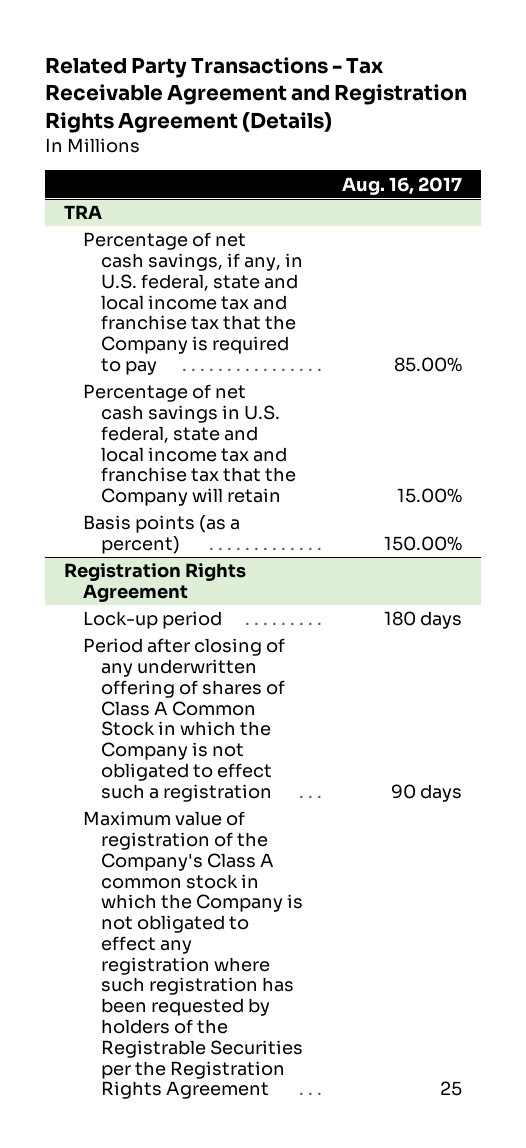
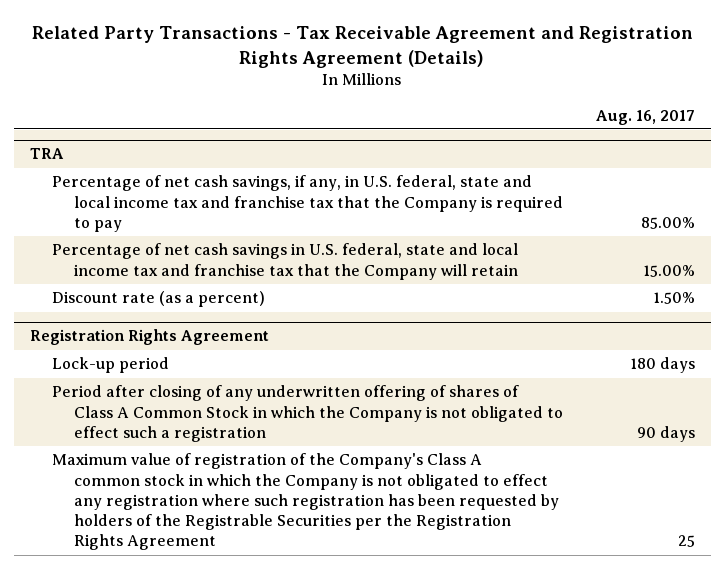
[82,515,240,555] Basis points (as a percent) -> [52,291,266,308] Discount rate (as a percent)
[383,536,462,552] 150.00% -> [652,292,695,305] 1.50%

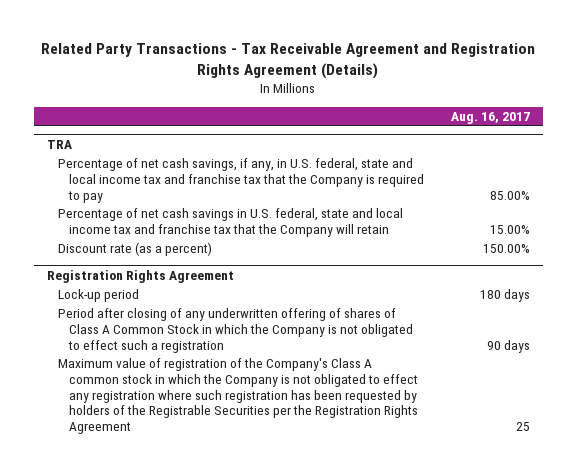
[652,292,695,305] 1.50% -> [482,244,530,254] 150.00%

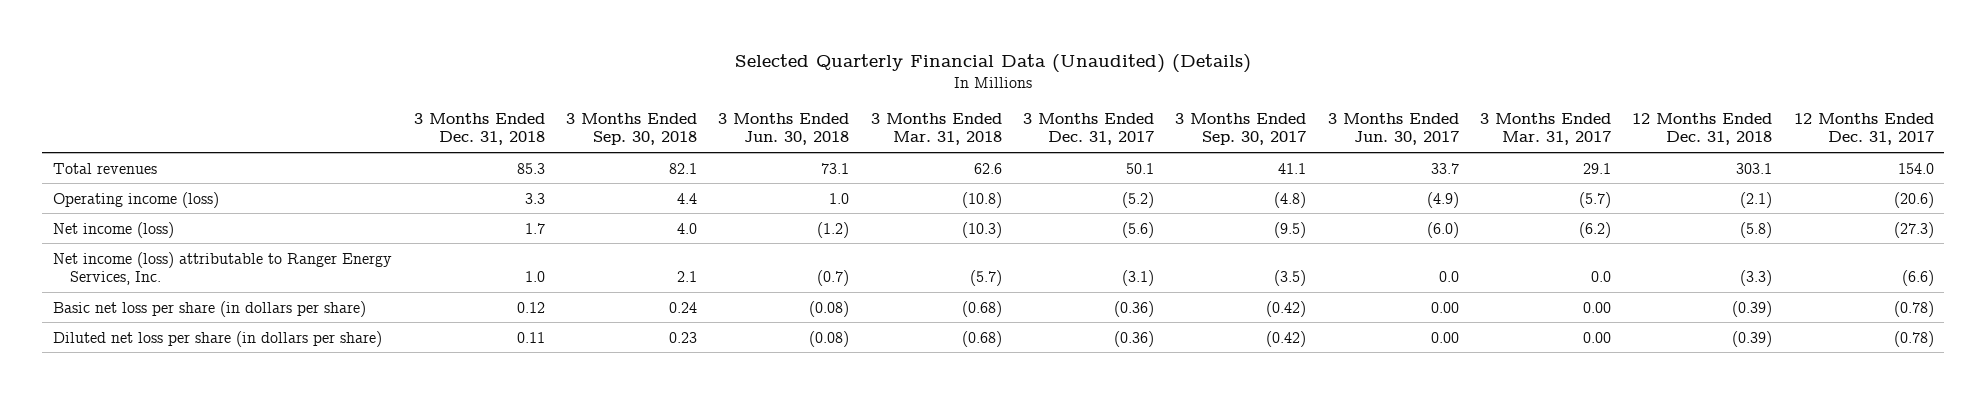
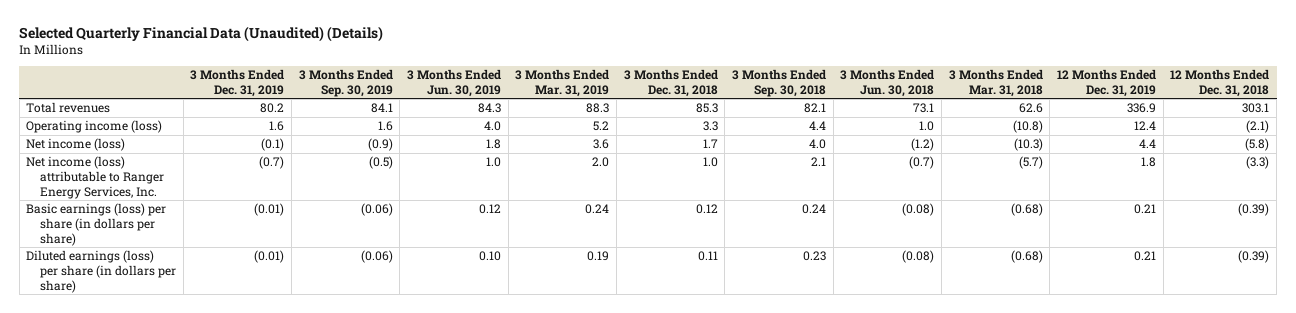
[1022,112,1154,146] 3 Months Ended Dec. 31, 2017 -> none
[1175,112,1307,146] 3 Months Ended Sep. 30, 2017 -> none
[1327,112,1459,146] 3 Months Ended Jun. 30, 2017 -> none
[1480,112,1612,146] 3 Months Ended Mar. 31, 2017 -> none
[1793,112,1934,146] 12 Months Ended Dec. 31, 2017 -> none
none -> [190,69,285,97] 3 Months Ended Dec. 31, 2019
none -> [298,69,393,97] 3 Months Ended Sep. 30, 2019
none -> [406,69,501,97] 3 Months Ended Jun. 30, 2019
none -> [515,69,610,97] 3 Months Ended Mar. 31, 2019
none -> [1057,69,1157,97] 12 Months Ended Dec. 31, 2019
[53,300,367,317] Basic net loss per share (in dollars per share) -> [26,203,167,246] Basic earnings (loss) per share (in dollars per share)
[53,330,383,347] Diluted net loss per share (in dollars per share) -> [26,250,176,293] Diluted earnings (loss) per share (in dollars per share)

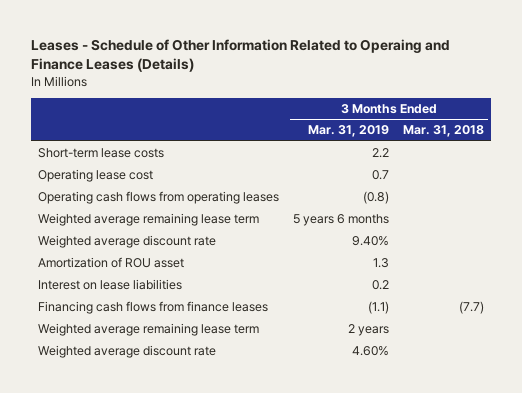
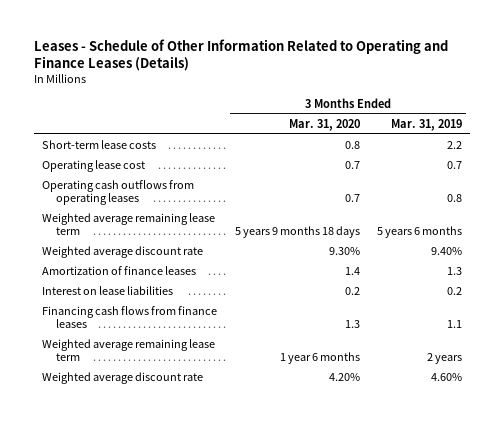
[30,38,450,72] Leases - Schedule of Other Information Related to Operaing and Finance Leases (Details) -> [33,38,448,72] Leases - Schedule of Other Information Related to Operating and Finance Leases (Details)
[403,125,485,138] Mar. 31, 2018 -> none
none -> [288,118,360,131] Mar. 31, 2020
[37,191,279,205] Operating cash flows from operating leases -> [42,179,195,206] Operating cash outflows from operating leases
[363,191,390,205] (0.8) -> [446,194,462,203] 0.8
[37,257,184,269] Amortization of ROU asset -> [42,265,197,275] Amortization of finance leases
[368,301,390,315] (1.1) -> [446,320,462,329] 1.1

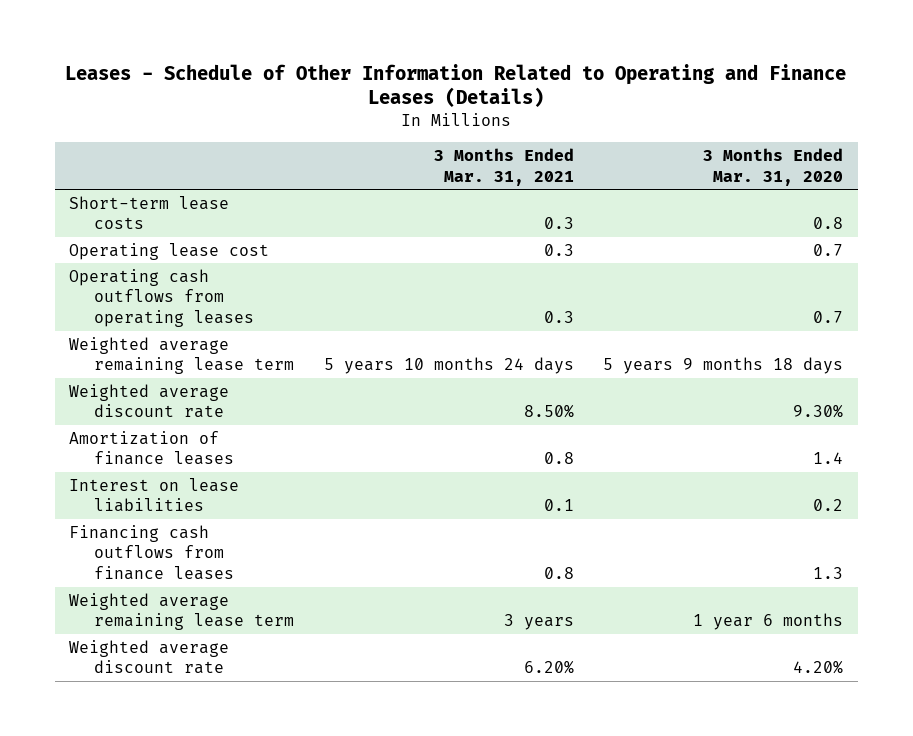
[390,118,462,131] Mar. 31, 2019 -> none
none -> [433,147,574,186] 3 Months Ended Mar. 31, 2021
[42,305,218,329] Financing cash flows from finance leases -> [69,524,235,581] Financing cash outflows from finance leases

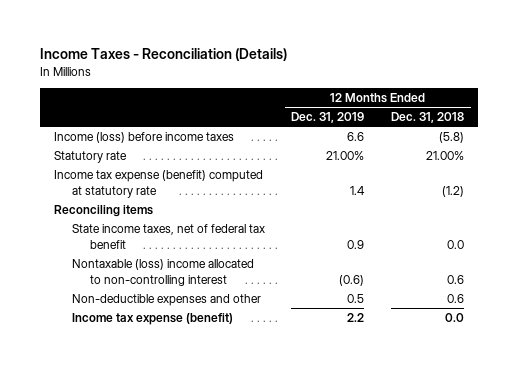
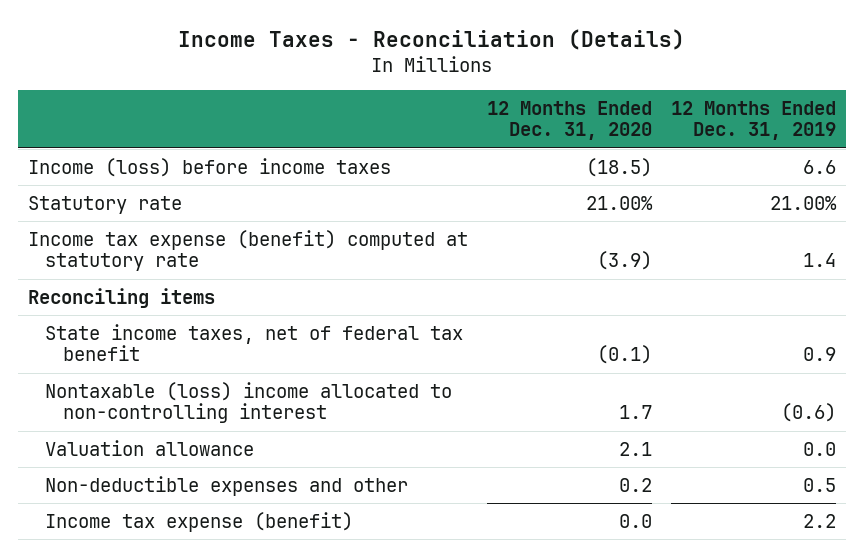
[391,112,465,124] Dec. 31, 2018 -> none
none -> [487,100,653,141] 12 Months Ended Dec. 31, 2020
none -> [45,439,255,456] Valuation allowance

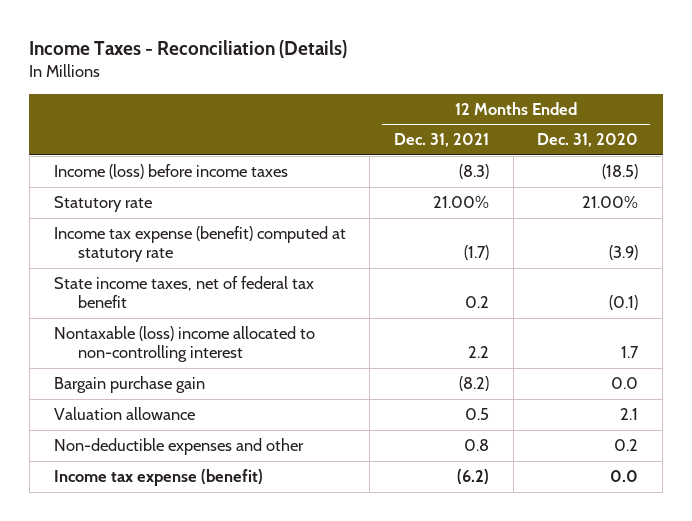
[671,100,837,141] 12 Months Ended Dec. 31, 2019 -> none
none -> [393,133,489,148] Dec. 31, 2021
[28,287,216,308] Reconciling items -> none
none -> [53,376,205,394] Bargain purchase gain

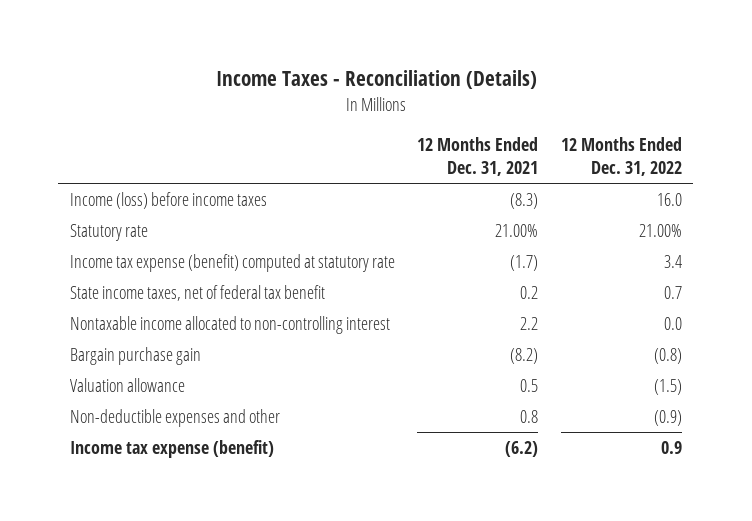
[537,133,639,148] Dec. 31, 2020 -> none
none -> [561,136,683,177] 12 Months Ended Dec. 31, 2022
[53,326,315,363] Nontaxable (loss) income allocated to non-controlling interest -> [69,316,390,335] Nontaxable income allocated to non-controlling interest

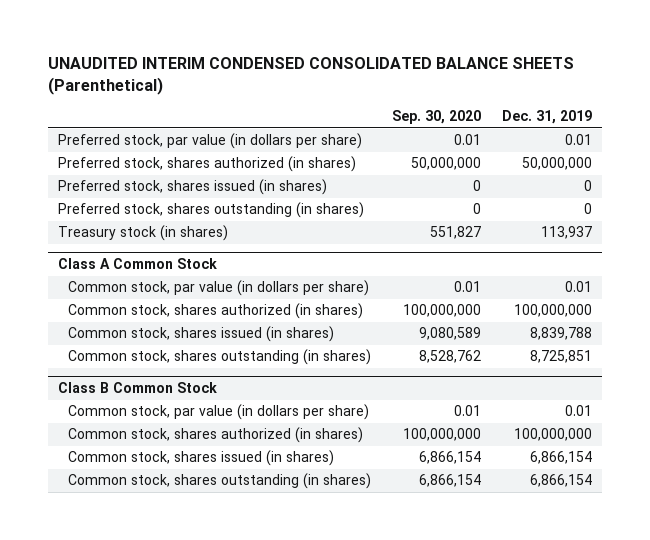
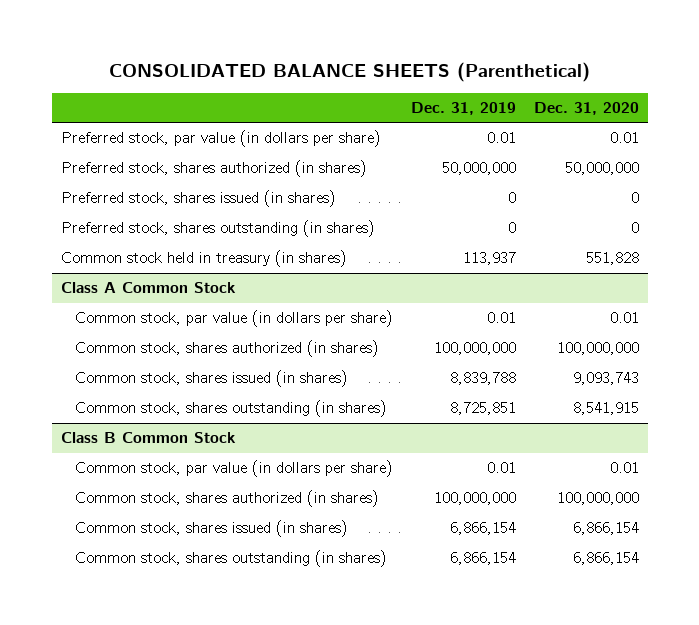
[47,57,574,95] UNAUDITED INTERIM CONDENSED CONSOLIDATED BALANCE SHEETS (Parenthetical) -> [108,61,590,82] CONSOLIDATED BALANCE SHEETS (Parenthetical)
[392,110,482,125] Sep. 30, 2020 -> none
none -> [533,101,639,115] Dec. 31, 2020
[58,225,229,242] Treasury stock (in shares) -> [60,250,347,268] Common stock held in treasury (in shares)

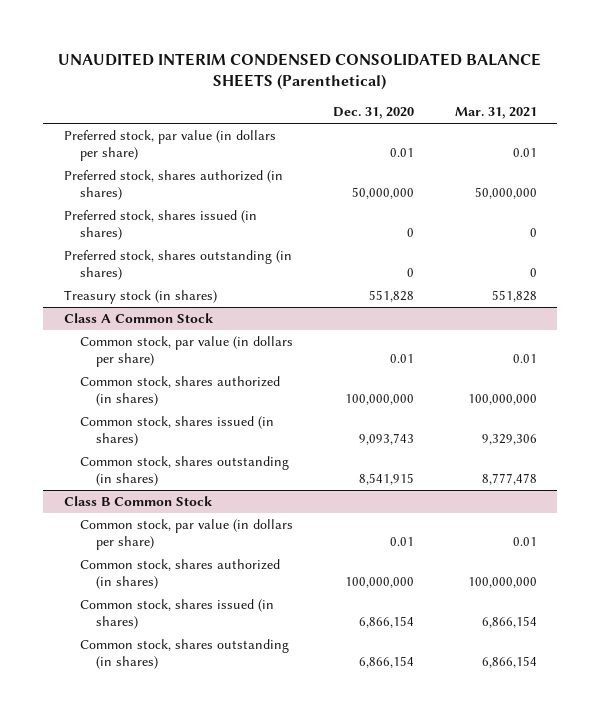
[108,61,590,82] CONSOLIDATED BALANCE SHEETS (Parenthetical) -> [58,52,542,91] UNAUDITED INTERIM CONDENSED CONSOLIDATED BALANCE SHEETS (Parenthetical)
[410,101,516,115] Dec. 31, 2019 -> none
none -> [454,107,537,120] Mar. 31, 2021
[60,250,347,268] Common stock held in treasury (in shares) -> [63,290,217,305] Treasury stock (in shares)

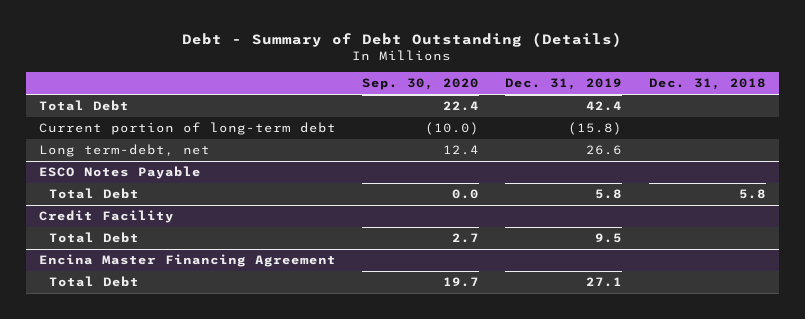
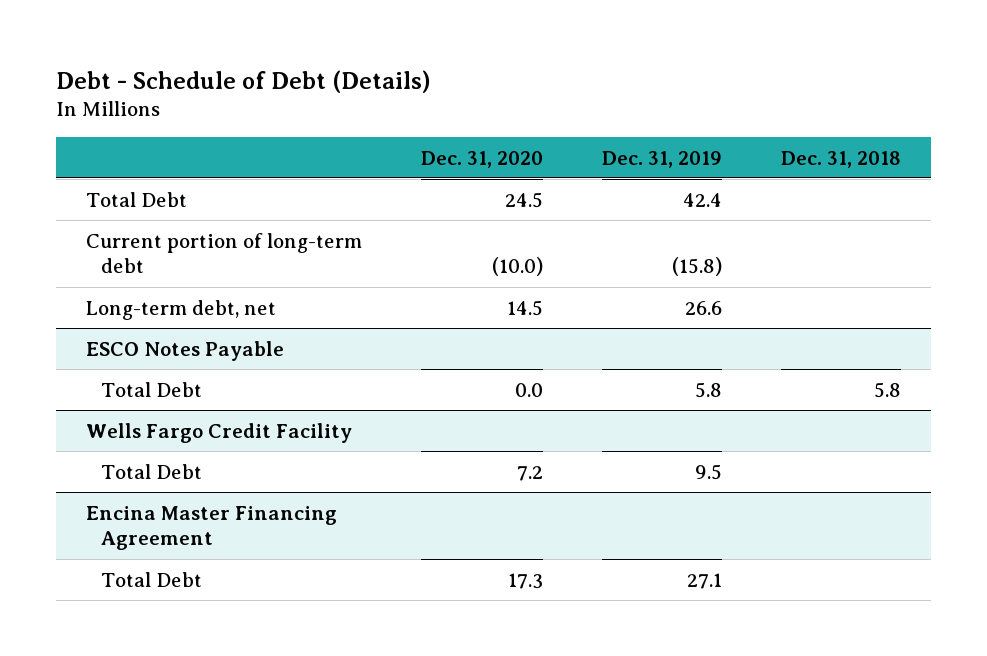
[182,32,623,48] Debt - Summary of Debt Outstanding (Details) -> [56,69,432,93] Debt - Schedule of Debt (Details)
[362,78,480,91] Sep. 30, 2020 -> none
none -> [421,150,544,168] Dec. 31, 2020
[39,144,211,158] Long term-debt, net -> [85,299,276,320] Long-term debt, net
[39,210,175,224] Credit Facility -> [85,422,352,443] Wells Fargo Credit Facility

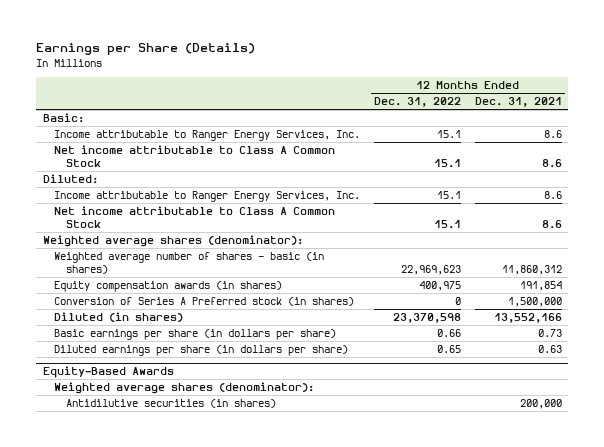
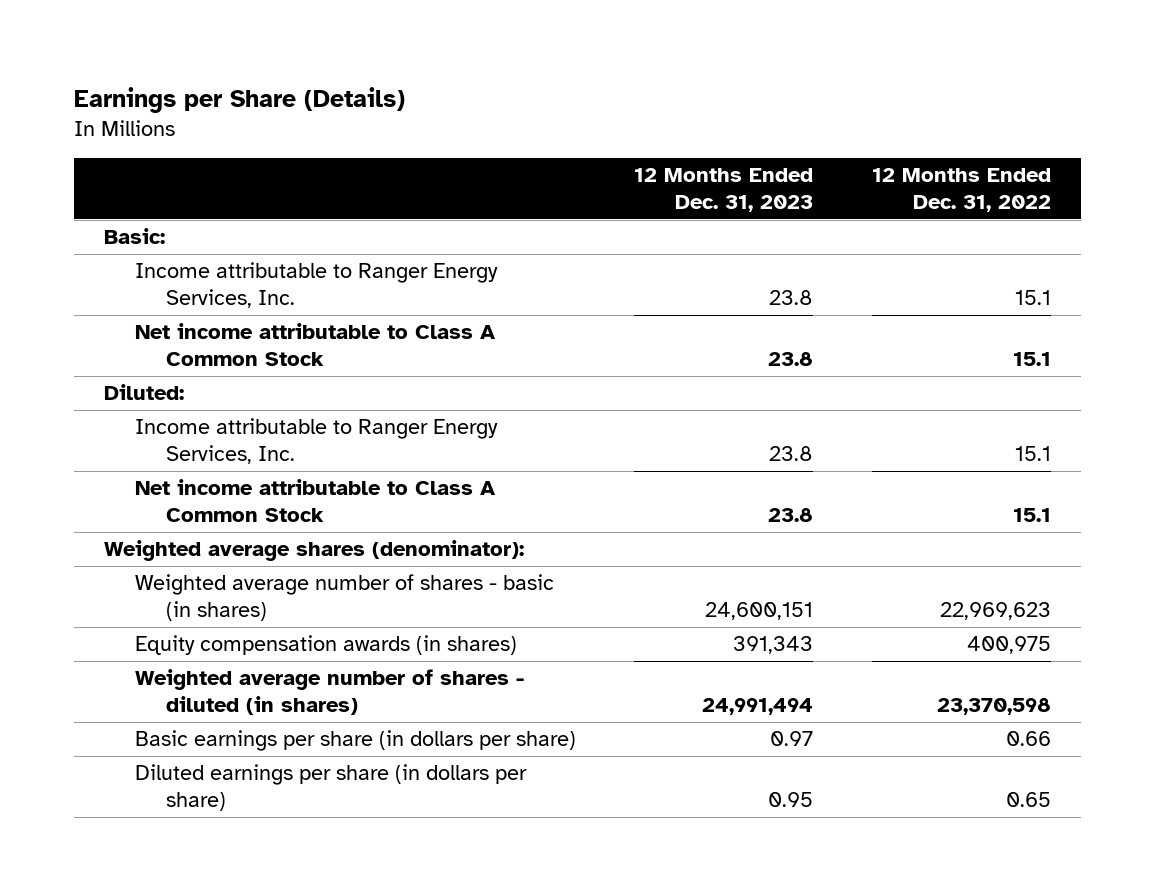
[474,97,562,108] Dec. 31, 2021 -> none
none -> [634,168,814,212] 12 Months Ended Dec. 31, 2023
[54,297,355,307] Conversion of Series A Preferred stock (in shares) -> none
[54,312,184,323] Diluted (in shares) -> [134,669,524,716] Weighted average number of shares - diluted (in shares)
[42,366,174,379] Equity-Based Awards -> none
[54,382,315,395] Weighted average shares (denominator): -> none
[65,399,276,409] Antidilutive securities (in shares) -> none

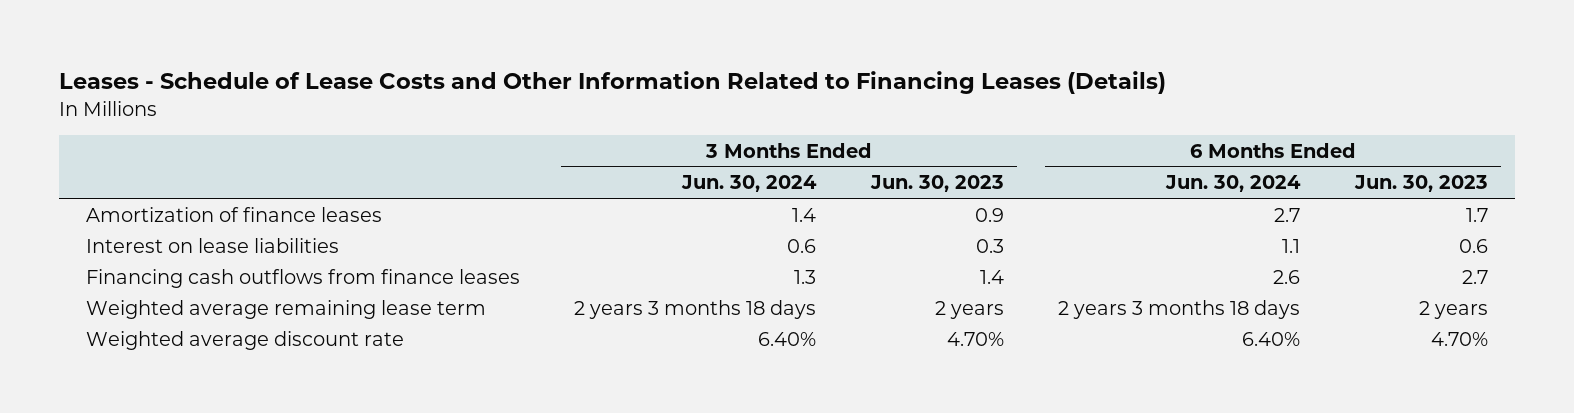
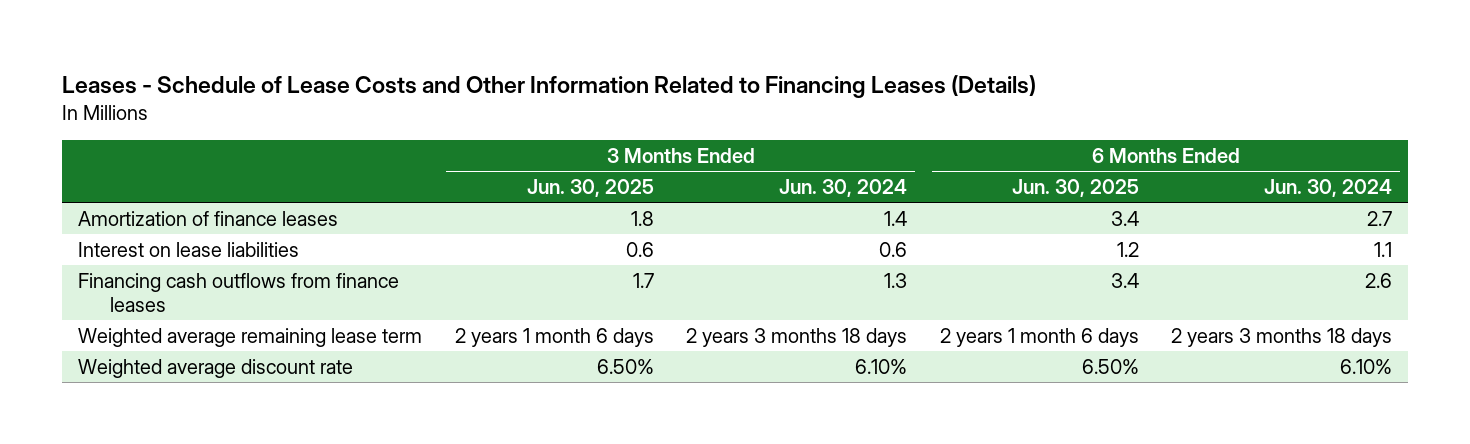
[869,175,1004,193] Jun. 30, 2023 -> none
[1353,175,1488,193] Jun. 30, 2023 -> none
none -> [526,179,654,198] Jun. 30, 2025
none -> [1011,179,1139,198] Jun. 30, 2025
[758,331,817,346] 6.40% -> [855,358,908,374] 6.10%
[1242,331,1301,346] 6.40% -> [1340,358,1393,374] 6.10%

